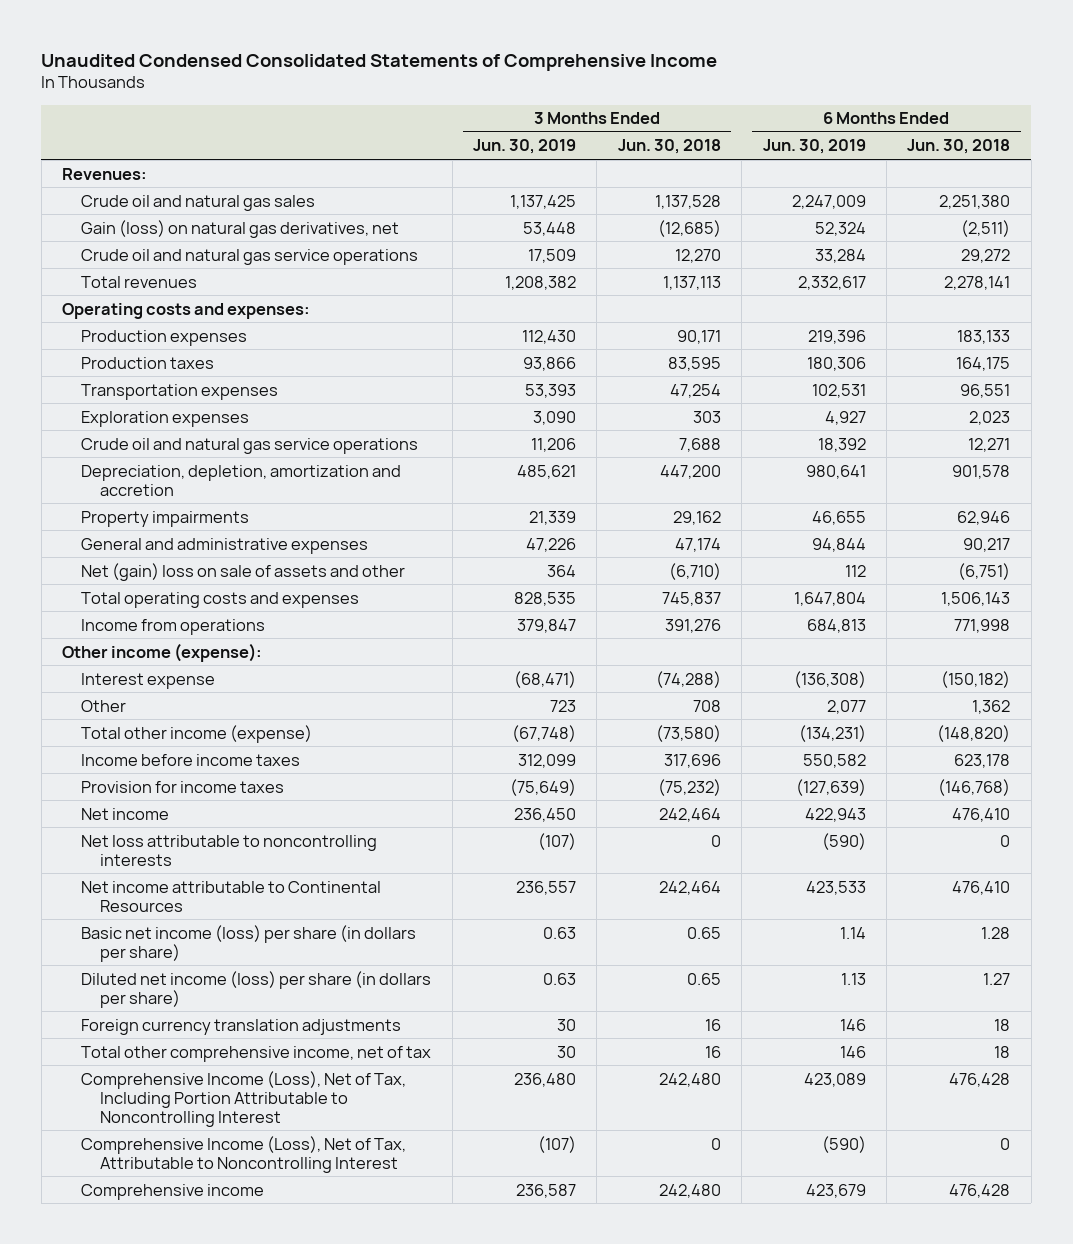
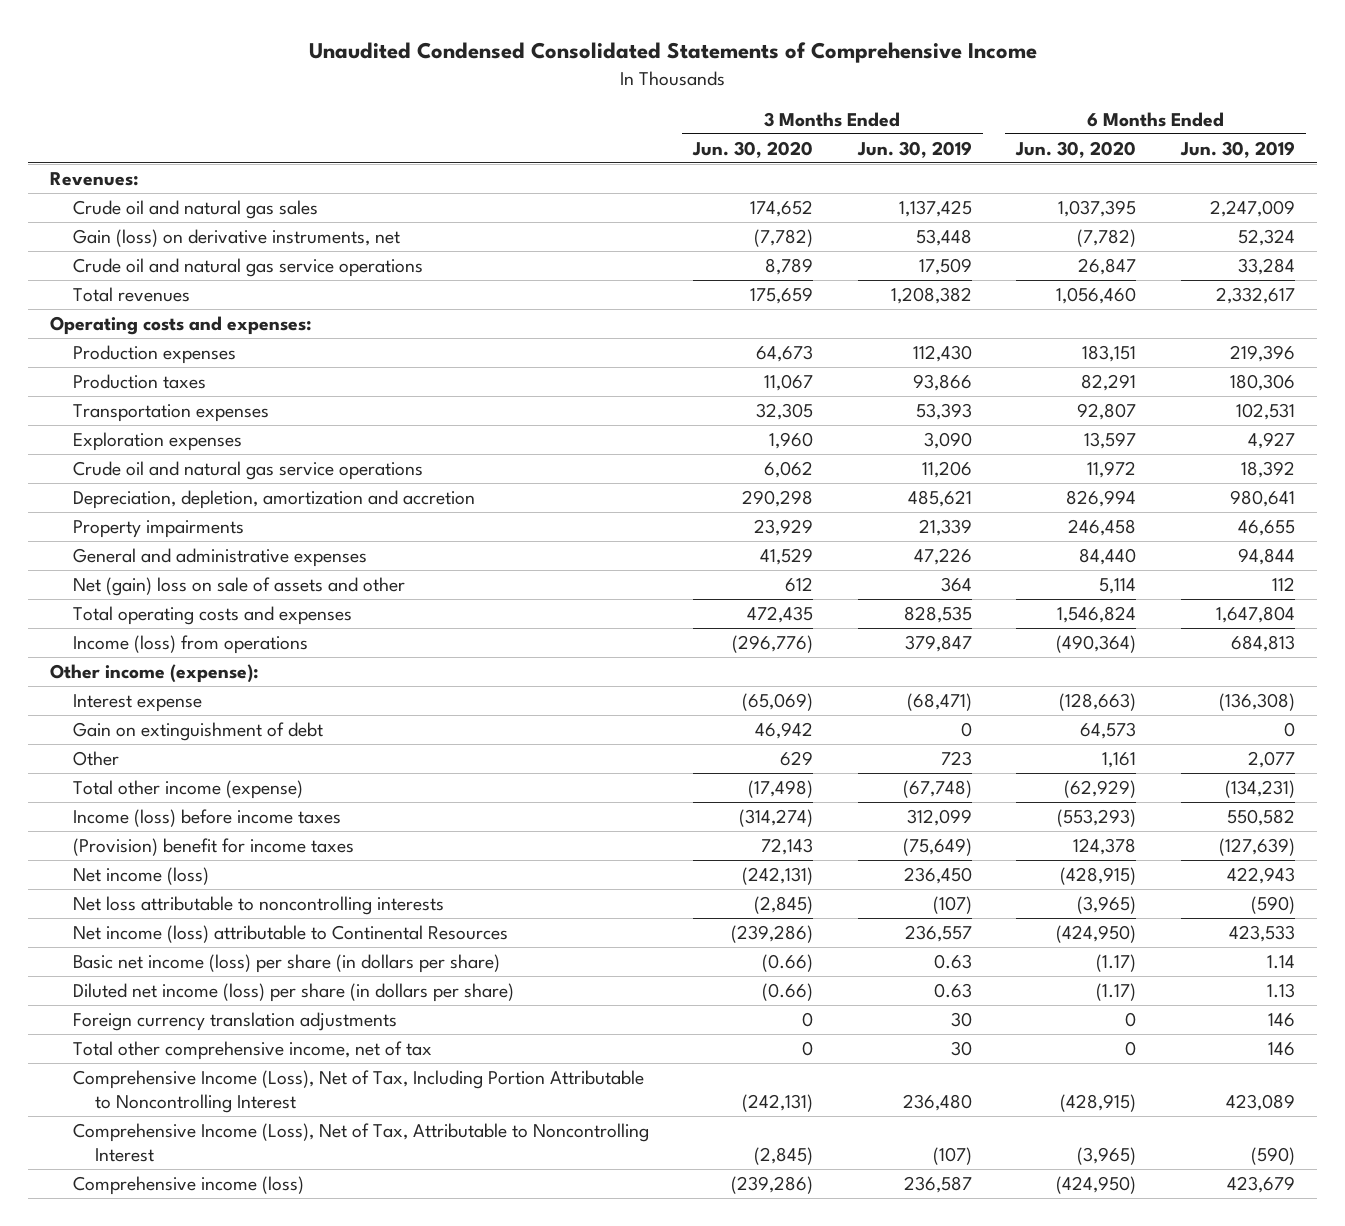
[617,139,721,155] Jun. 30, 2018 -> none
[907,139,1011,155] Jun. 30, 2018 -> none
none -> [692,140,814,158] Jun. 30, 2020
none -> [1015,140,1137,158] Jun. 30, 2020
[81,219,400,238] Gain (loss) on natural gas derivatives, net -> [72,229,400,248] Gain (loss) on derivative instruments, net
[81,618,266,635] Income from operations -> [72,635,308,655] Income (loss) from operations
none -> [72,722,323,742] Gain on extinguishment of debt
[81,753,301,766] Income before income taxes -> [72,809,341,828] Income (loss) before income taxes
[81,780,285,793] Provision for income taxes -> [72,838,354,857] (Provision) benefit for income taxes
[81,807,170,820] Net income -> [72,867,209,886] Net income (loss)
[81,880,382,912] Net income attributable to Continental Resources -> [72,925,508,944] Net income (loss) attributable to Continental Resources
[81,1183,265,1200] Comprehensive income -> [72,1176,304,1196] Comprehensive income (loss)

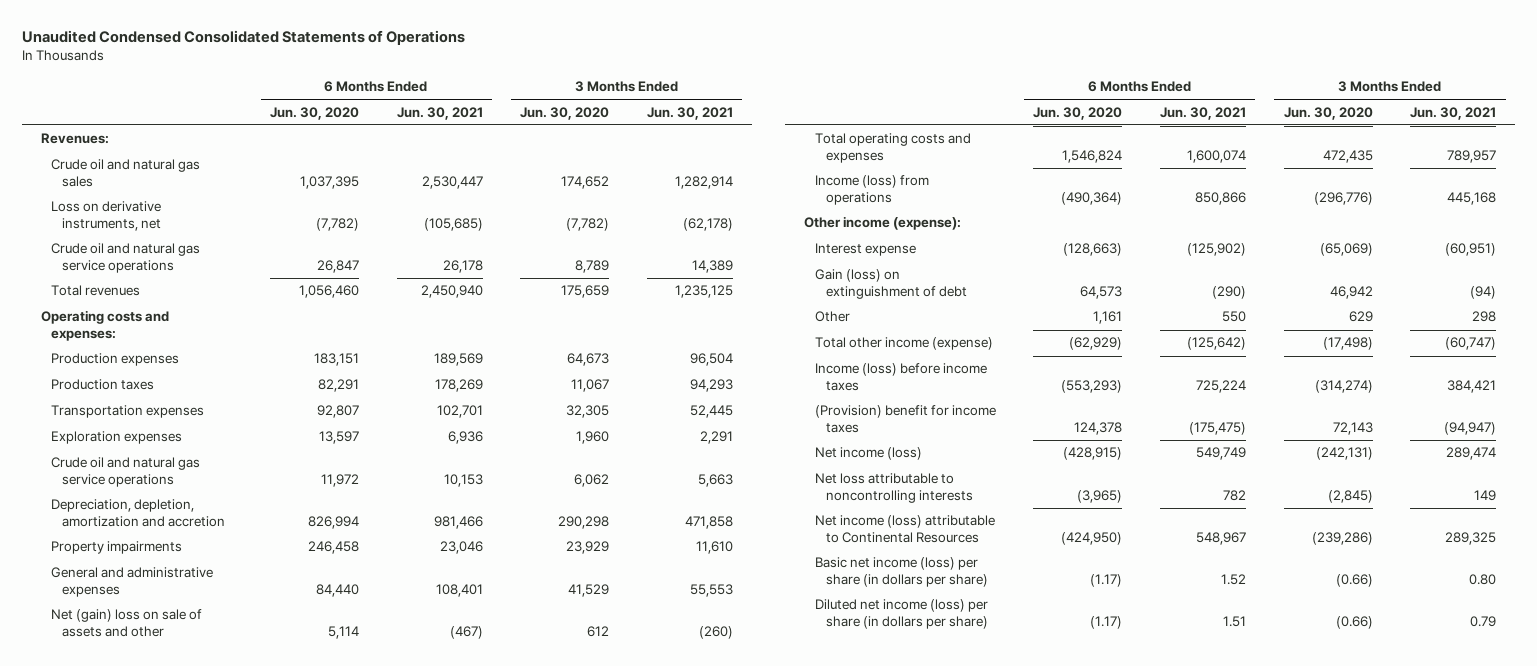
[308,42,1037,64] Unaudited Condensed Consolidated Statements of Comprehensive Income -> [21,30,465,46] Unaudited Condensed Consolidated Statements of Operations
[856,140,972,158] Jun. 30, 2019 -> none
[1179,140,1295,158] Jun. 30, 2019 -> none
none -> [396,106,483,120] Jun. 30, 2021
none -> [647,106,734,120] Jun. 30, 2021
[72,229,400,248] Gain (loss) on derivative instruments, net -> [51,201,162,231] Loss on derivative instruments, net
[72,722,323,742] Gain on extinguishment of debt -> [814,269,967,299] Gain (loss) on extinguishment of debt
[72,1012,397,1032] Foreign currency translation adjustments -> none
[72,1041,432,1061] Total other comprehensive income, net of tax -> none
[72,1070,644,1113] Comprehensive Income (Loss), Net of Tax, Including Portion Attributable to Noncontrolling Interest -> none
[72,1123,649,1162] Comprehensive Income (Loss), Net of Tax, Attributable to Noncontrolling Interest -> none
[72,1176,304,1196] Comprehensive income (loss) -> none

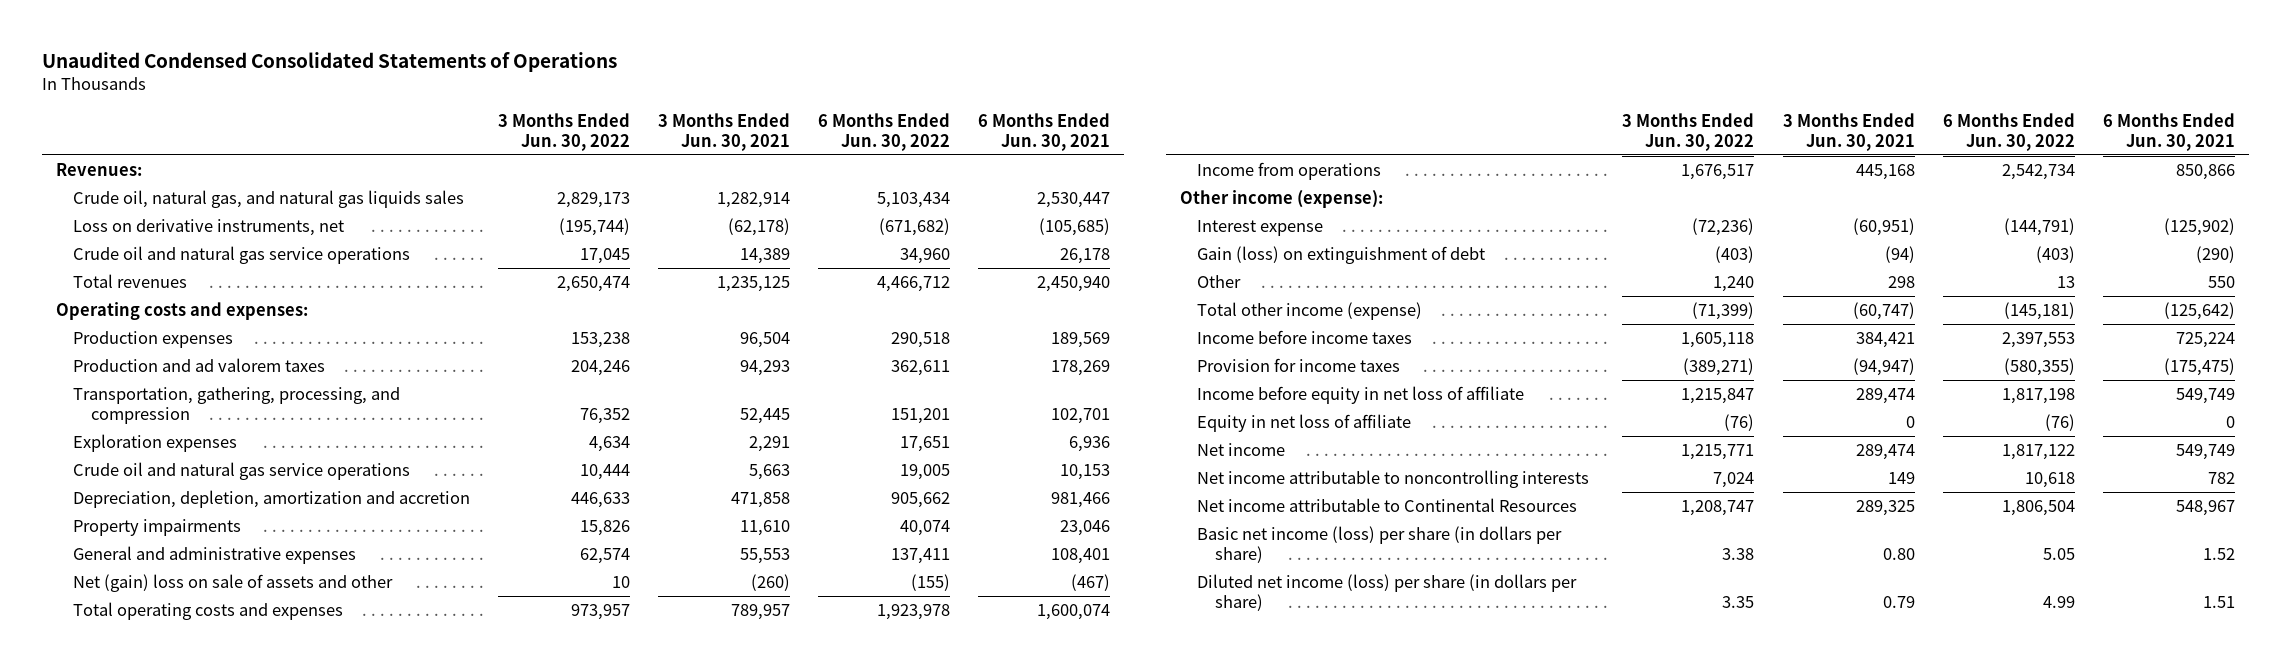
[270,106,360,120] Jun. 30, 2020 -> none
[520,106,610,120] Jun. 30, 2020 -> none
none -> [498,113,631,151] 3 Months Ended Jun. 30, 2022
none -> [818,113,951,151] 6 Months Ended Jun. 30, 2022
[51,159,201,187] Crude oil and natural gas sales -> [73,190,465,209] Crude oil, natural gas, and natural gas liquids sales
[51,379,155,391] Production taxes -> [73,358,326,373] Production and ad valorem taxes
[51,405,205,419] Transportation expenses -> [73,387,401,424] Transportation, gathering, processing, and compression
[814,175,929,205] Income (loss) from operations -> [1197,162,1382,181] Income from operations
[814,363,987,391] Income (loss) before income taxes -> [1197,330,1413,345] Income before income taxes
[814,405,996,433] (Provision) benefit for income taxes -> [1197,358,1401,373] Provision for income taxes
none -> [1197,386,1525,405] Income before equity in net loss of affiliate
none -> [1197,414,1412,433] Equity in net loss of affiliate
[814,447,922,461] Net income (loss) -> [1197,443,1286,457] Net income
[814,473,973,503] Net loss attributable to noncontrolling interests -> [1197,470,1590,489] Net income attributable to noncontrolling interests
[814,515,995,543] Net income (loss) attributable to Continental Resources -> [1197,498,1578,513] Net income attributable to Continental Resources

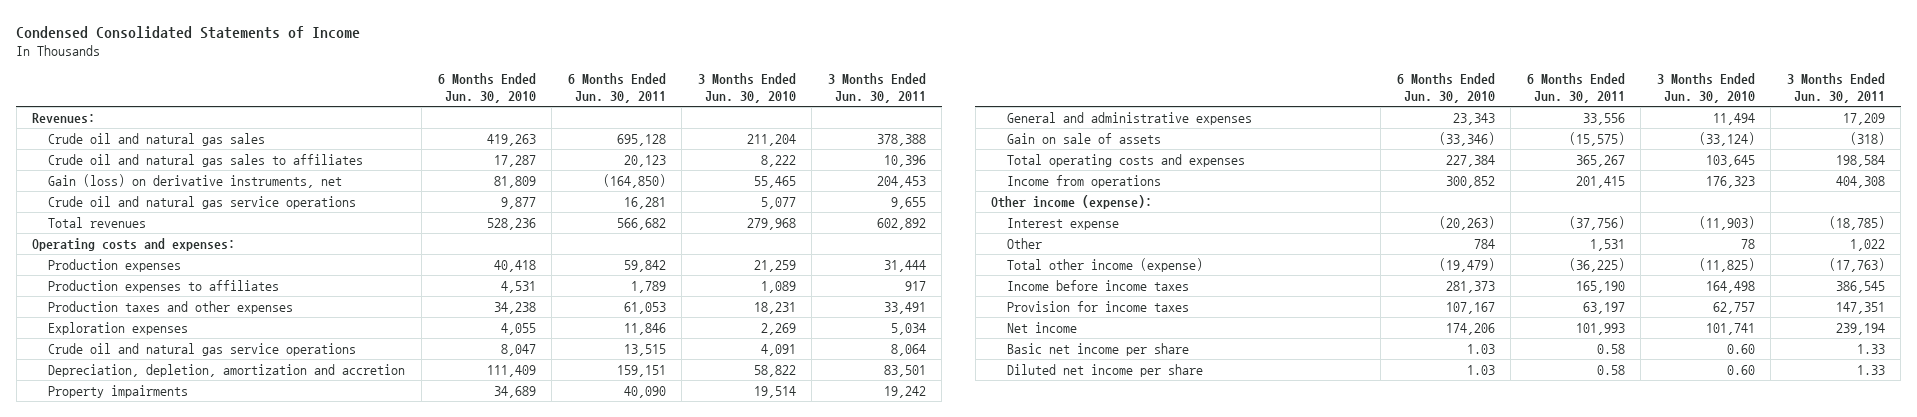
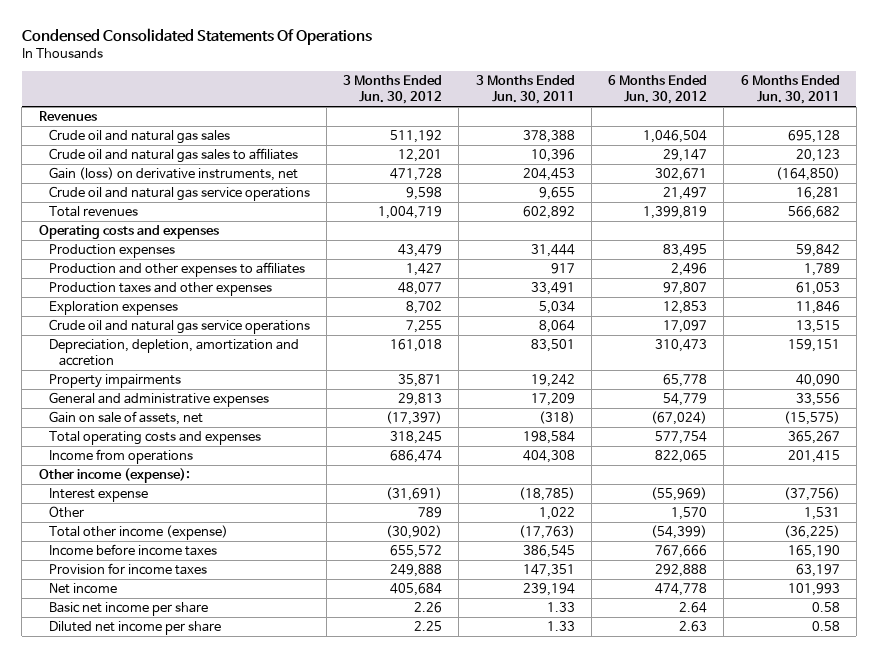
[16,25,361,39] Condensed Consolidated Statements of Income -> [21,28,372,46] Condensed Consolidated Statements Of Operations
[437,72,536,104] 6 Months Ended Jun. 30, 2010 -> none
[697,72,796,104] 3 Months Ended Jun. 30, 2010 -> none
none -> [343,75,443,104] 3 Months Ended Jun. 30, 2012
none -> [608,75,708,104] 6 Months Ended Jun. 30, 2012
[32,112,96,123] Revenues: -> [38,111,97,122] Revenues
[32,237,236,251] Operating costs and expenses: -> [38,225,219,240] Operating costs and expenses
[48,279,280,293] Production expenses to affiliates -> [48,262,305,278] Production and other expenses to affiliates
[1007,132,1162,144] Gain on sale of assets -> [48,411,203,426] Gain on sale of assets, net

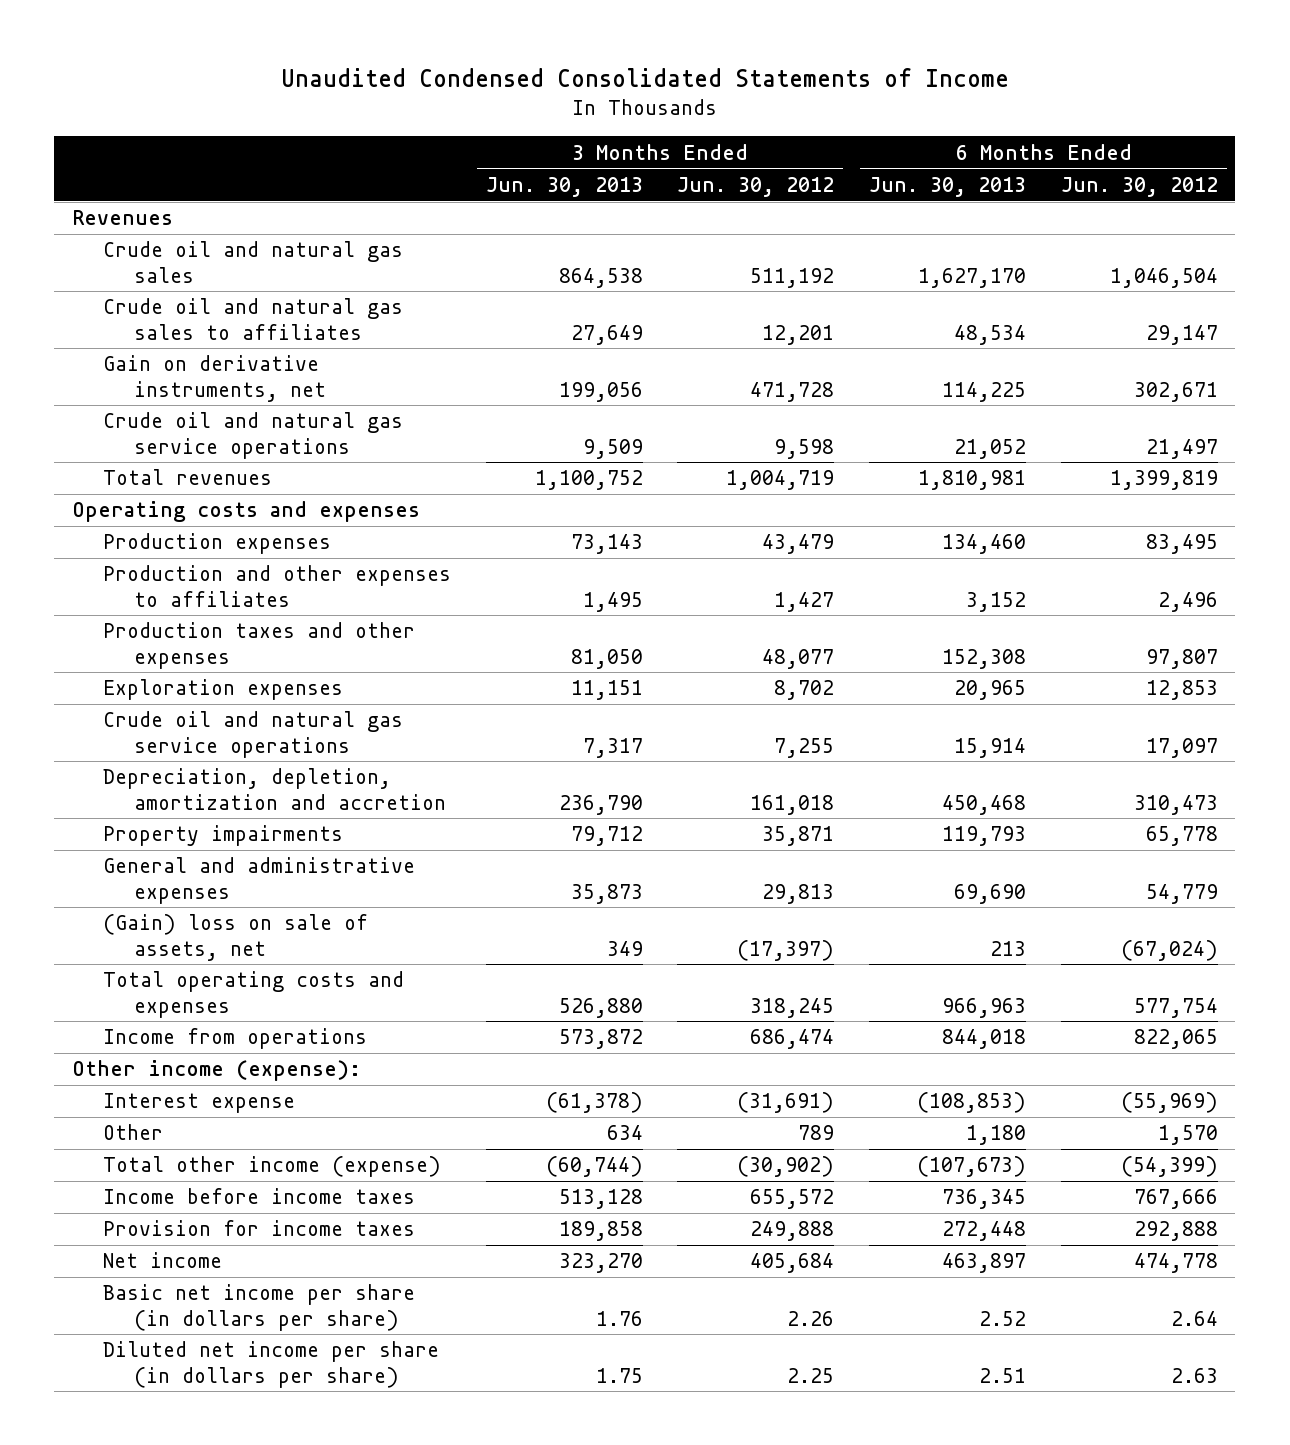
[21,28,372,46] Condensed Consolidated Statements Of Operations -> [280,68,1009,88] Unaudited Condensed Consolidated Statements of Income
[475,75,575,104] 3 Months Ended Jun. 30, 2011 -> none
[740,75,840,104] 6 Months Ended Jun. 30, 2011 -> none
none -> [485,176,643,197] Jun. 30, 2013
none -> [869,176,1027,197] Jun. 30, 2013
[48,167,298,182] Gain (loss) on derivative instruments, net -> [102,355,326,402] Gain on derivative instruments, net
[48,411,203,426] Gain on sale of assets, net -> [102,914,368,961] (Gain) loss on sale of assets, net
[48,602,208,617] Basic net income per share -> [102,1284,415,1331] Basic net income per share (in dollars per share)
[48,621,221,636] Diluted net income per share -> [102,1341,439,1388] Diluted net income per share (in dollars per share)

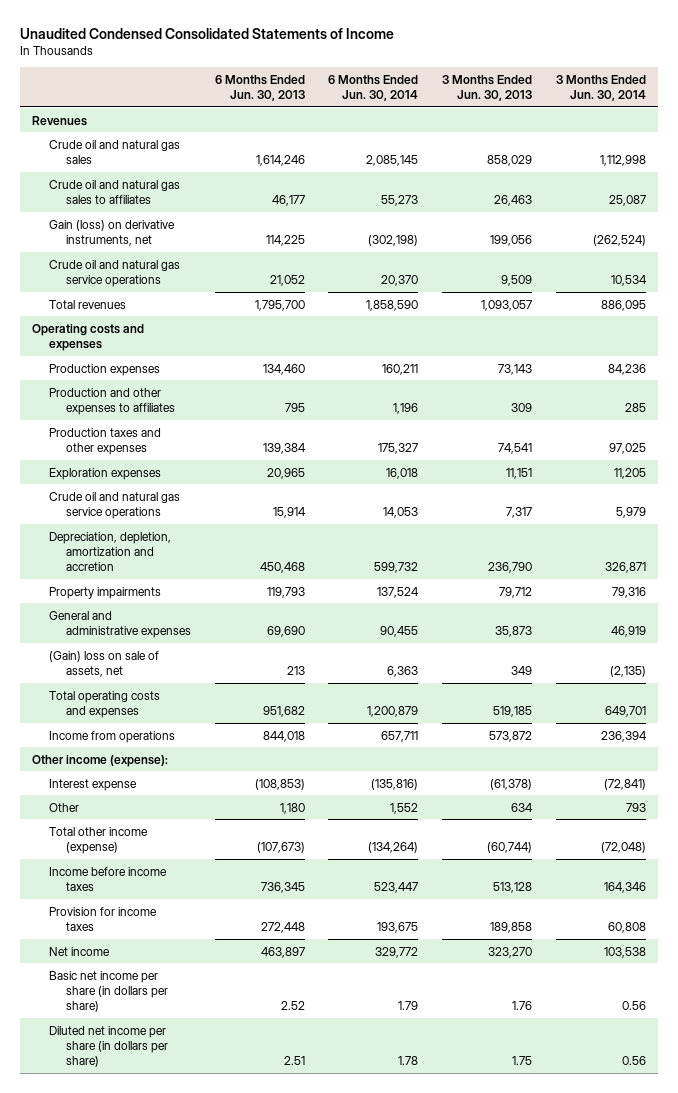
[677,176,835,197] Jun. 30, 2012 -> none
[1060,176,1218,197] Jun. 30, 2012 -> none
none -> [328,74,419,102] 6 Months Ended Jun. 30, 2014
none -> [555,74,646,102] 3 Months Ended Jun. 30, 2014
[558,267,643,288] 864,538 -> [487,154,533,166] 858,029
[918,267,1027,288] 1,627,170 -> [255,154,305,166] 1,614,246
[570,324,643,345] 27,649 -> [494,194,533,206] 26,463
[954,324,1027,345] 48,534 -> [271,194,305,206] 46,177
[102,355,326,402] Gain on derivative instruments, net -> [48,219,175,246] Gain (loss) on derivative instruments, net
[534,470,643,491] 1,100,752 -> [481,299,533,311] 1,093,057
[918,470,1027,491] 1,810,981 -> [254,299,305,311] 1,795,700
[582,591,643,612] 1,495 -> [511,402,533,412] 309
[966,591,1027,612] 3,152 -> [284,402,305,412] 795
[570,648,643,669] 81,050 -> [498,442,533,454] 74,541
[942,648,1027,669] 152,308 -> [262,442,306,454] 139,384
[558,997,643,1018] 526,880 -> [493,705,533,717] 519,185
[942,997,1027,1018] 966,963 -> [262,705,305,717] 951,682

